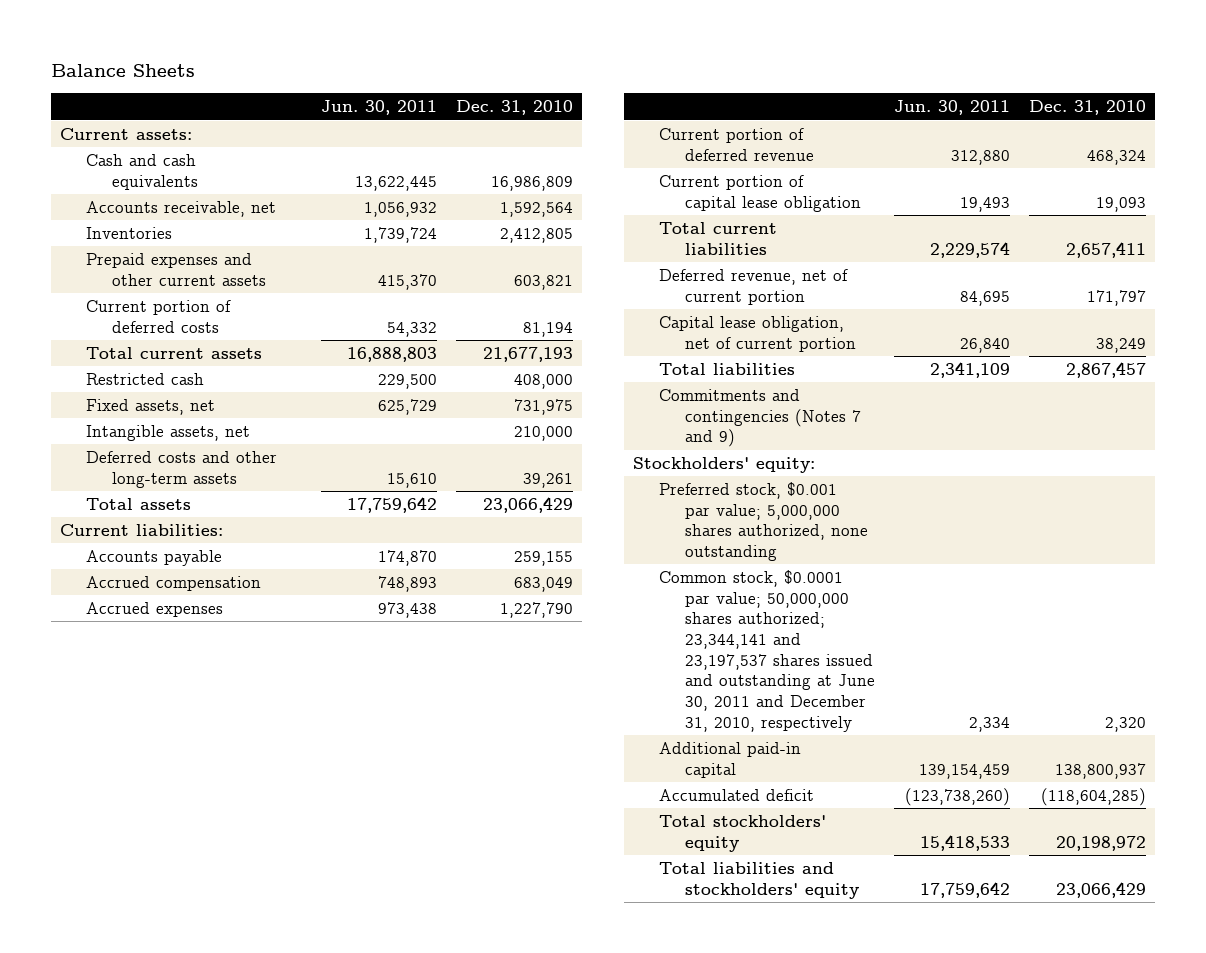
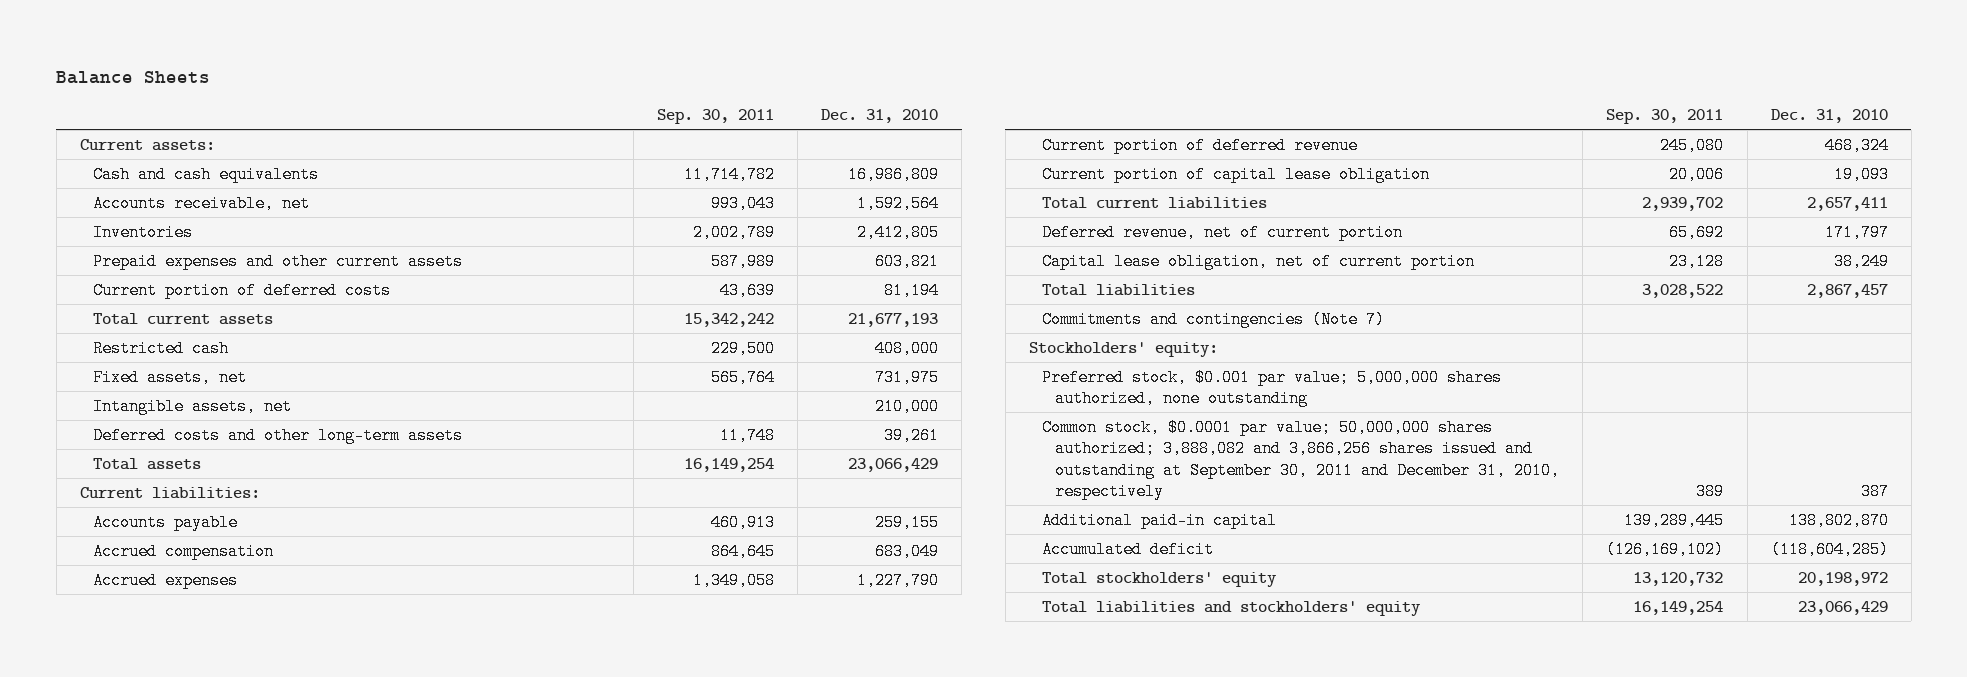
[320,100,437,116] Jun. 30, 2011 -> none
none -> [657,109,775,125] Sep. 30, 2011
[658,388,861,448] Commitments and contingencies (Notes 7 and 9) -> [1042,310,1386,328] Commitments and contingencies (Note 7)
[658,569,875,732] Common stock, $0.0001 par value; 50,000,000 shares authorized; 23,344,141 and 23,197,537 shares issued and outstanding at June 30, 2011 and December 31, 2010, respectively -> [1042,418,1561,501] Common stock, $0.0001 par value; 50,000,000 shares authorized; 3,888,082 and 3,866,256 shares issued and outstanding at September 30, 2011 and December 31, 2010, respectively
[1104,716,1146,732] 2,320 -> [1860,483,1889,501] 387
[1054,762,1146,779] 138,800,937 -> [1788,511,1889,529] 138,802,870

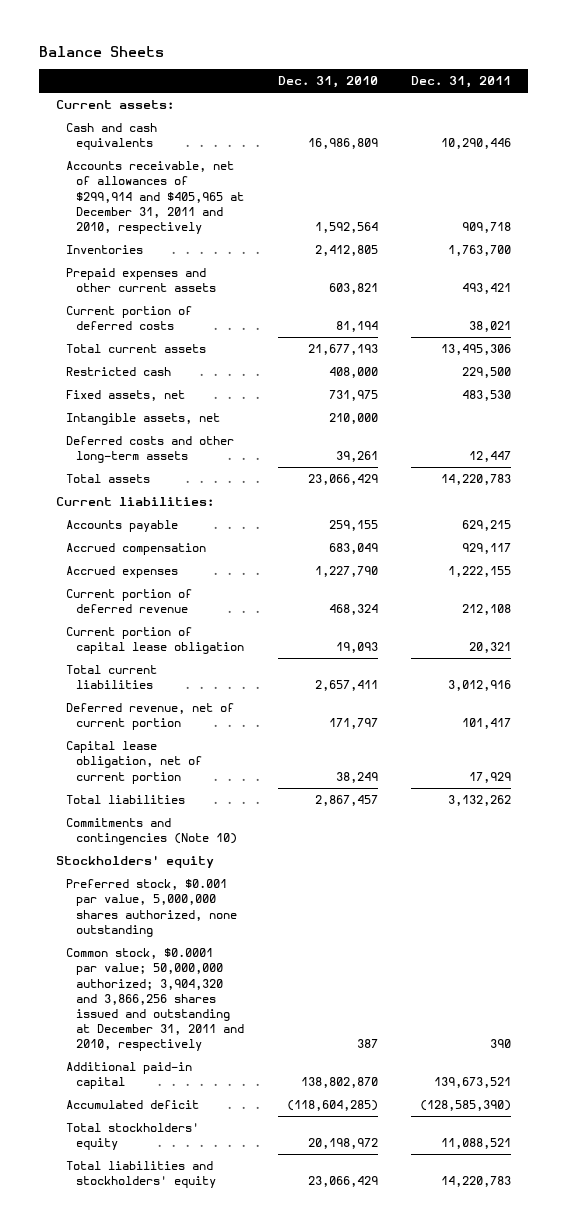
[657,109,775,125] Sep. 30, 2011 -> none
none -> [411,76,512,89] Dec. 31, 2011
[92,194,310,212] Accounts receivable, net -> [65,161,245,234] Accounts receivable, net of allowances of $299,914 and $405,965 at December 31, 2011 and 2010, respectively
[1042,310,1386,328] Commitments and contingencies (Note 7) -> [65,818,238,846] Commitments and contingencies (Note 10)
[1029,341,1219,357] Stockholders' equity: -> [55,855,214,869] Stockholders' equity
[1042,368,1503,408] Preferred stock, $0.001 par value; 5,000,000 shares authorized, none outstanding -> [65,879,238,937] Preferred stock, $0.001 par value, 5,000,000 shares authorized, none outstanding
[1042,418,1561,501] Common stock, $0.0001 par value; 50,000,000 shares authorized; 3,888,082 and 3,866,256 shares issued and outstanding at September 30, 2011 and December 31, 2010, respectively -> [65,948,245,1052] Common stock, $0.0001 par value; 50,000,000 authorized; 3,904,320 and 3,866,256 shares issued and outstanding at December 31, 2011 and 2010, respectively

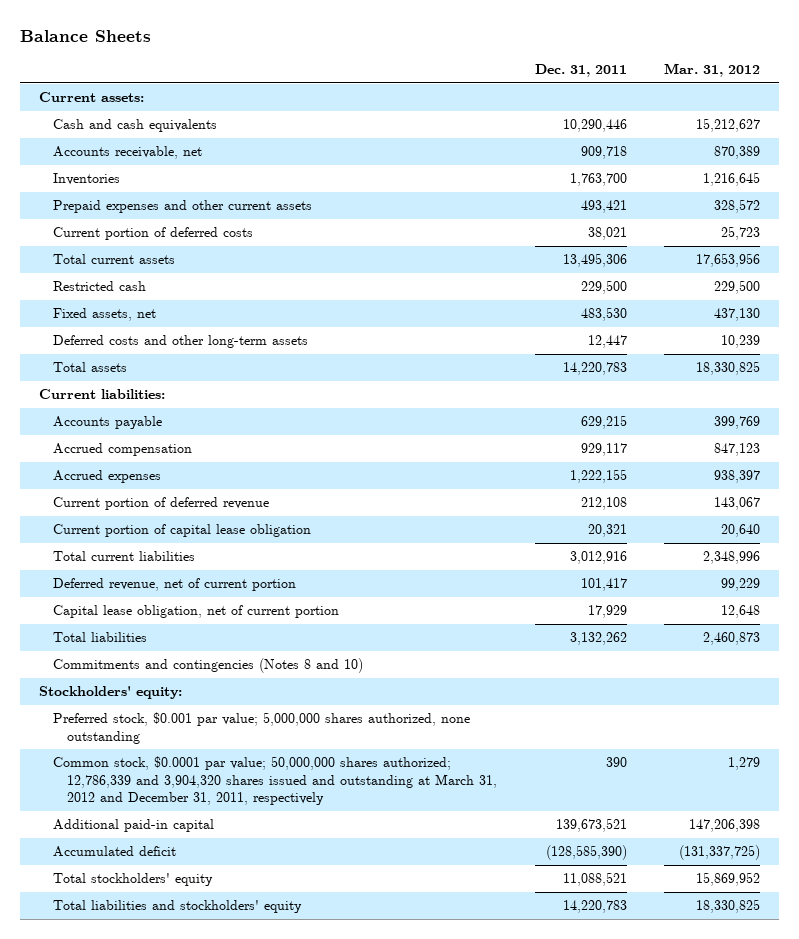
[277,76,378,89] Dec. 31, 2010 -> none
none -> [664,63,761,78] Mar. 31, 2012
[65,161,245,234] Accounts receivable, net of allowances of $299,914 and $405,965 at December 31, 2011 and 2010, respectively -> [52,146,202,160] Accounts receivable, net
[65,413,220,426] Intangible assets, net -> none
[65,818,238,846] Commitments and contingencies (Note 10) -> [52,658,363,674] Commitments and contingencies (Notes 8 and 10)
[55,855,214,869] Stockholders' equity -> [38,686,182,700] Stockholders' equity:
[65,879,238,937] Preferred stock, $0.001 par value, 5,000,000 shares authorized, none outstanding -> [52,712,470,744] Preferred stock, $0.001 par value; 5,000,000 shares authorized, none outstanding
[65,948,245,1052] Common stock, $0.0001 par value; 50,000,000 authorized; 3,904,320 and 3,866,256 shares issued and outstanding at December 31, 2011 and 2010, respectively -> [52,756,498,806] Common stock, $0.0001 par value; 50,000,000 shares authorized; 12,786,339 and 3,904,320 shares issued and outstanding at March 31, 2012 and December 31, 2011, respectively

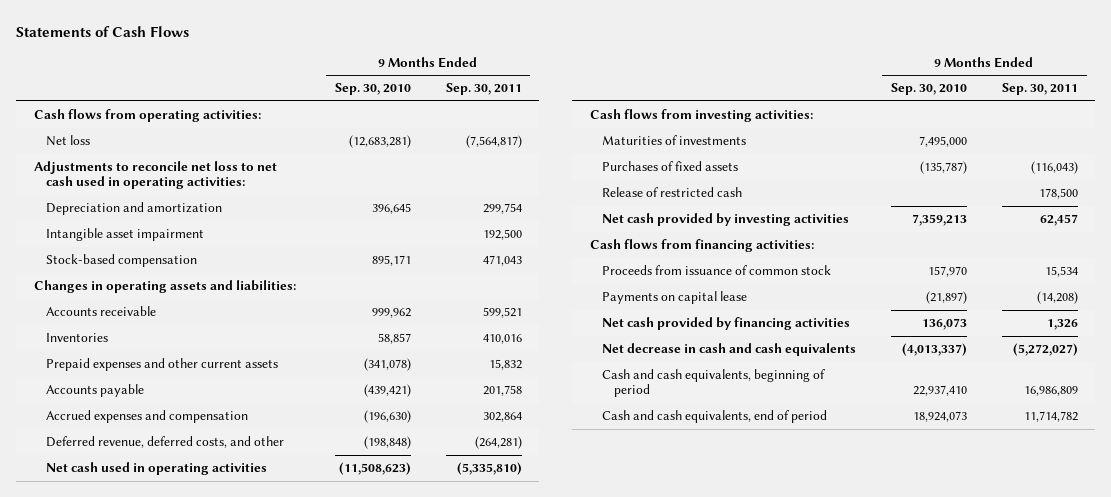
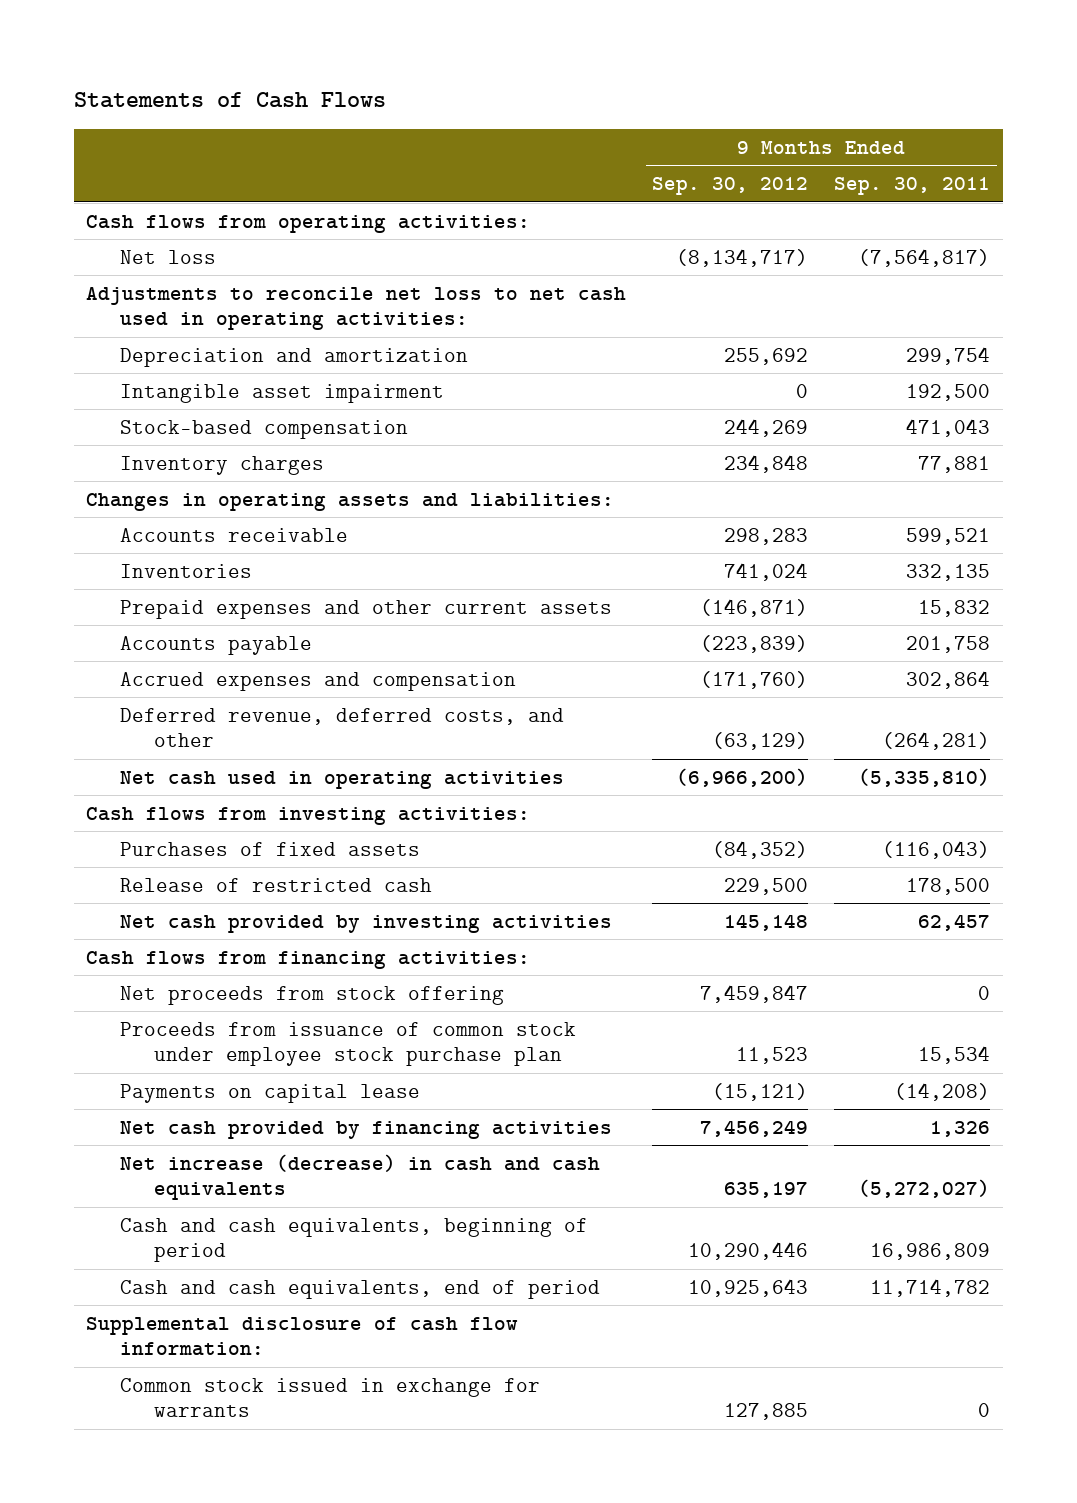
[334,83,411,96] Sep. 30, 2010 -> none
none -> [652,177,809,196] Sep. 30, 2012
none -> [120,455,325,475] Inventory charges
[482,334,522,345] 410,016 -> [906,563,991,581] 332,135
[601,135,746,146] Maturities of investments -> none
none -> [120,985,505,1005] Net proceeds from stock offering
[601,265,831,276] Proceeds from issuance of common stock -> [120,1021,577,1067] Proceeds from issuance of common stock under employee stock purchase plan
[601,343,856,357] Net decrease in cash and cash equivalents -> [120,1153,601,1201] Net increase (decrease) in cash and cash equivalents
none -> [86,1316,519,1357] Supplemental disclosure of cash flow information:
none -> [120,1377,541,1418] Common stock issued in exchange for warrants

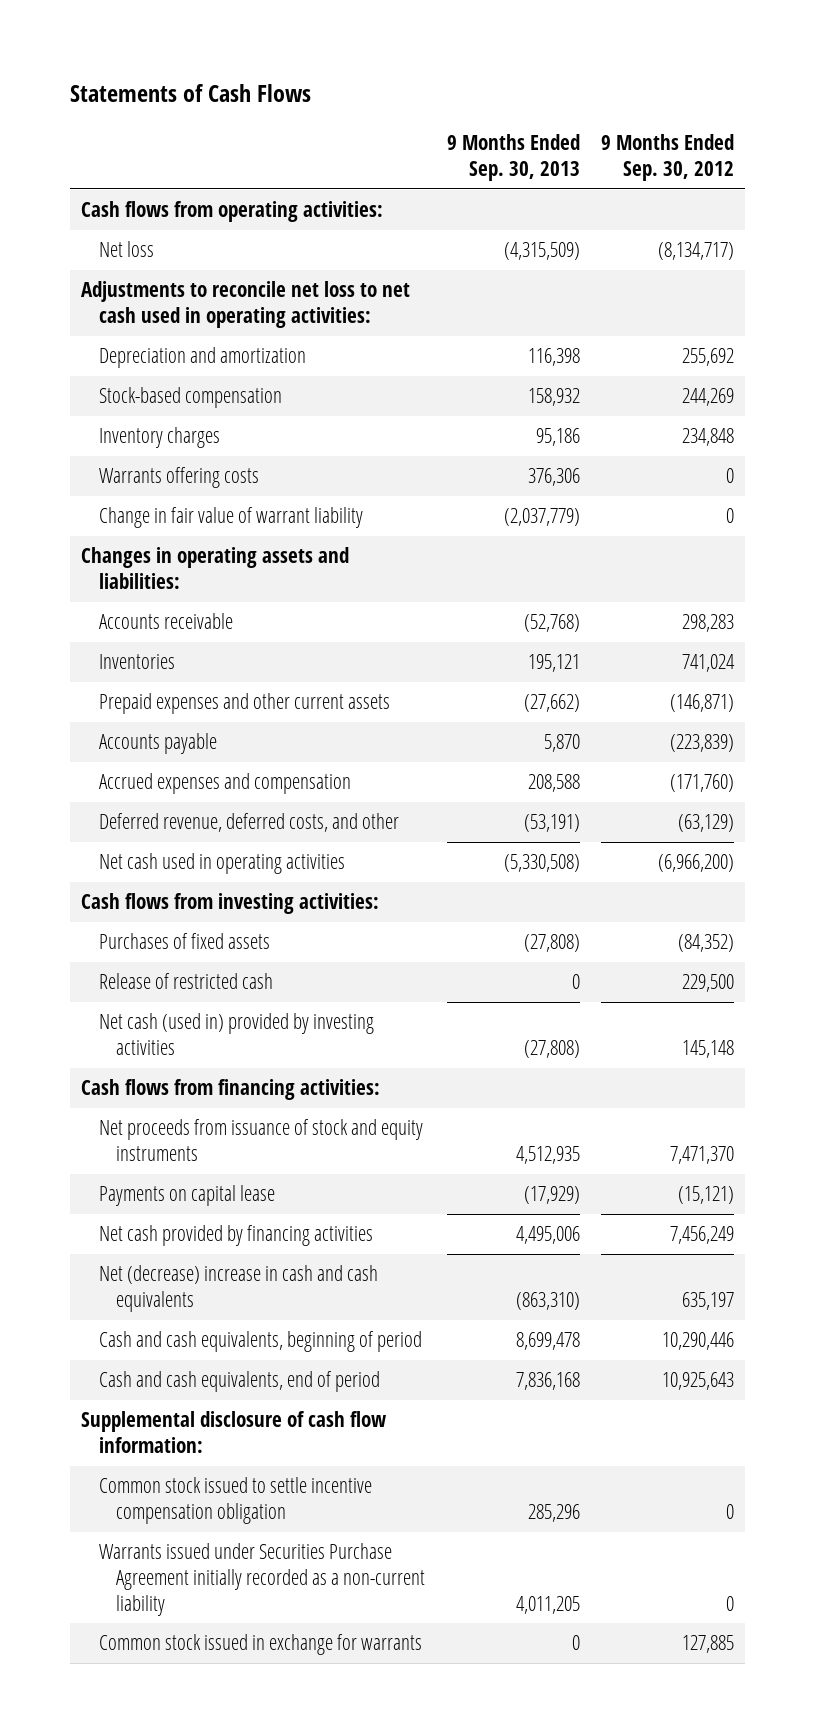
[834,177,991,196] Sep. 30, 2011 -> none
none -> [446,134,580,182] 9 Months Ended Sep. 30, 2013
[120,383,445,403] Intangible asset impairment -> none
none -> [98,467,259,489] Warrants offering costs
none -> [98,507,363,529] Change in fair value of warrant liability
[120,914,613,933] Net cash provided by investing activities -> [98,1013,374,1055] Net cash (used in) provided by investing activities
[120,1021,577,1067] Proceeds from issuance of common stock under employee stock purchase plan -> none
[120,985,505,1005] Net proceeds from stock offering -> [98,1119,423,1161] Net proceeds from issuance of stock and equity instruments
[700,984,809,1003] 7,459,847 -> [670,1145,735,1164] 7,471,370
[120,1153,601,1201] Net increase (decrease) in cash and cash equivalents -> [98,1265,378,1312] Net (decrease) increase in cash and cash equivalents
none -> [98,1477,372,1524] Common stock issued to settle incentive compensation obligation
none -> [98,1543,426,1616] Warrants issued under Securities Purchase Agreement initially recorded as a non-current liability

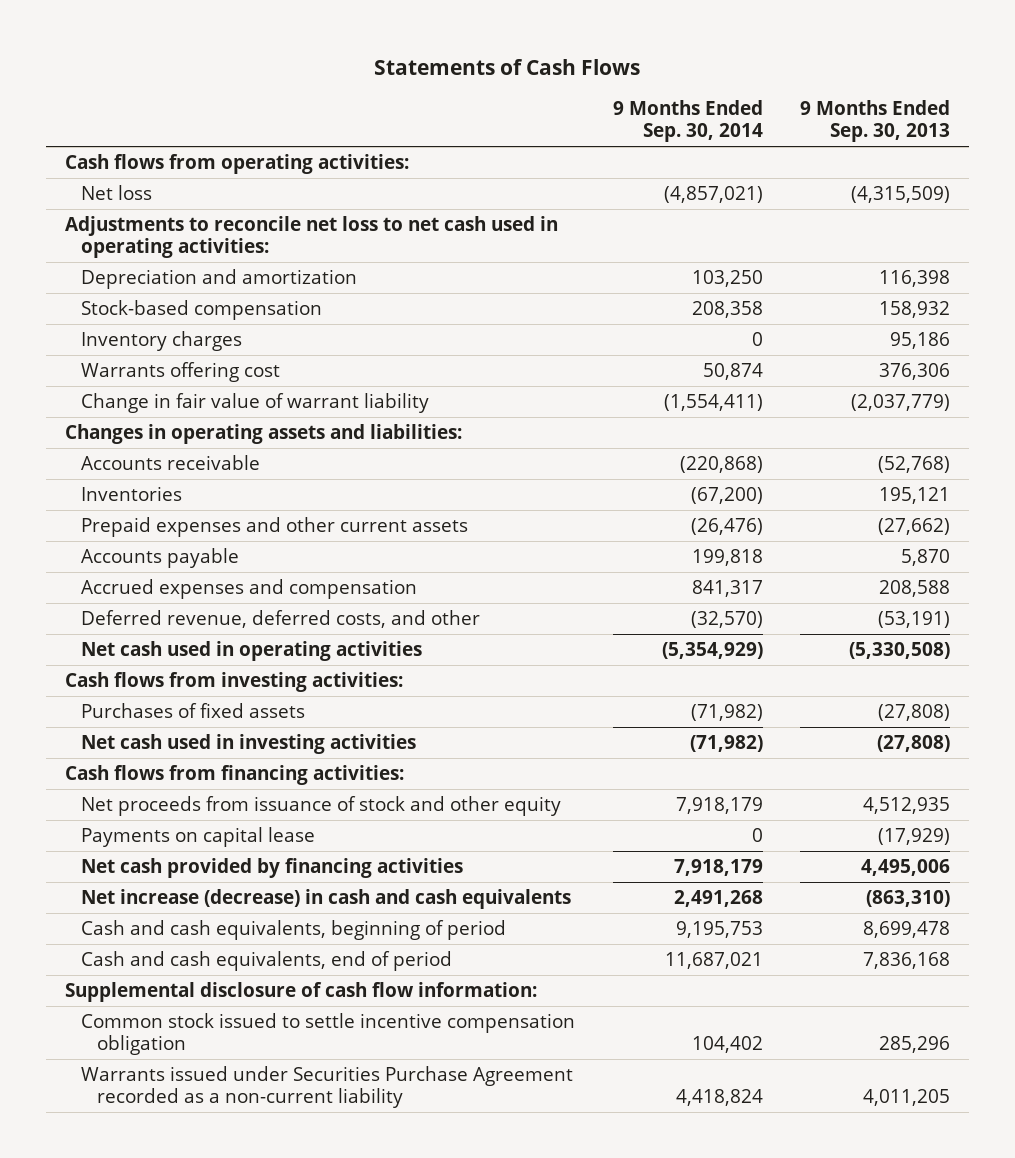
[601,134,735,182] 9 Months Ended Sep. 30, 2012 -> none
none -> [612,100,763,143] 9 Months Ended Sep. 30, 2014
[98,467,259,489] Warrants offering costs -> [81,361,281,382] Warrants offering cost
[98,973,273,990] Release of restricted cash -> none
[98,1013,374,1055] Net cash (used in) provided by investing activities -> [81,733,417,754] Net cash used in investing activities
[98,1119,423,1161] Net proceeds from issuance of stock and equity instruments -> [81,795,562,816] Net proceeds from issuance of stock and other equity
[98,1265,378,1312] Net (decrease) increase in cash and cash equivalents -> [81,888,572,909] Net increase (decrease) in cash and cash equivalents
[98,1634,422,1656] Common stock issued in exchange for warrants -> none
[98,1543,426,1616] Warrants issued under Securities Purchase Agreement initially recorded as a non-current liability -> [81,1065,574,1109] Warrants issued under Securities Purchase Agreement recorded as a non-current liability

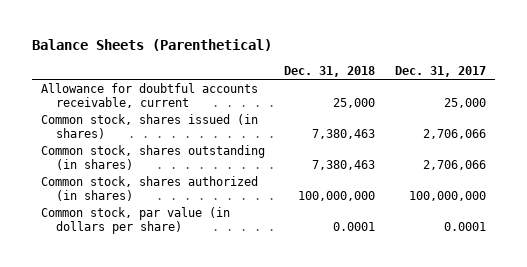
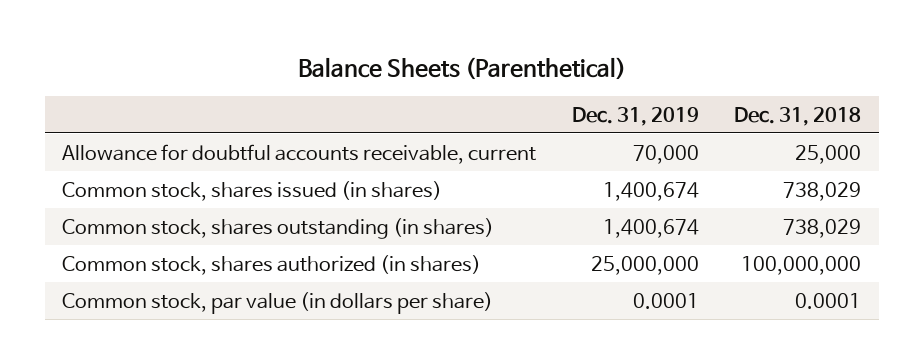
[394,65,486,77] Dec. 31, 2017 -> none
none -> [571,106,699,126] Dec. 31, 2019
[312,128,376,139] 7,380,463 -> [783,181,862,201] 738,029
[312,159,376,170] 7,380,463 -> [783,218,862,238] 738,029

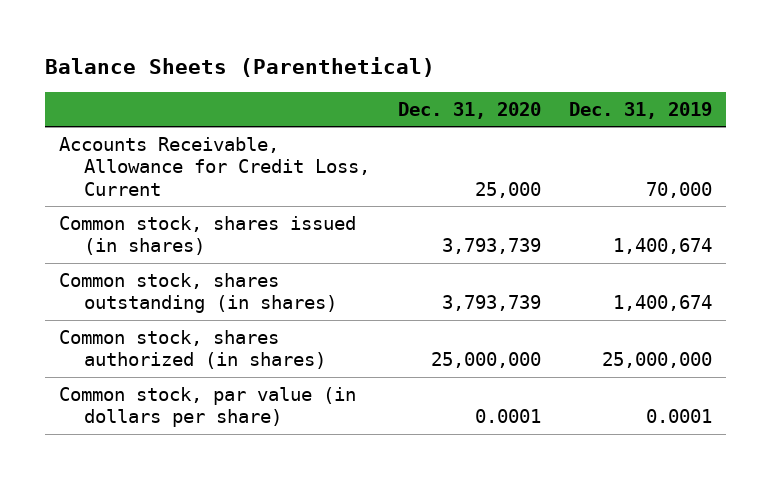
[734,106,862,126] Dec. 31, 2018 -> none
none -> [397,101,541,119] Dec. 31, 2020
[62,143,537,164] Allowance for doubtful accounts receivable, current -> [59,136,370,196] Accounts Receivable, Allowance for Credit Loss, Current

